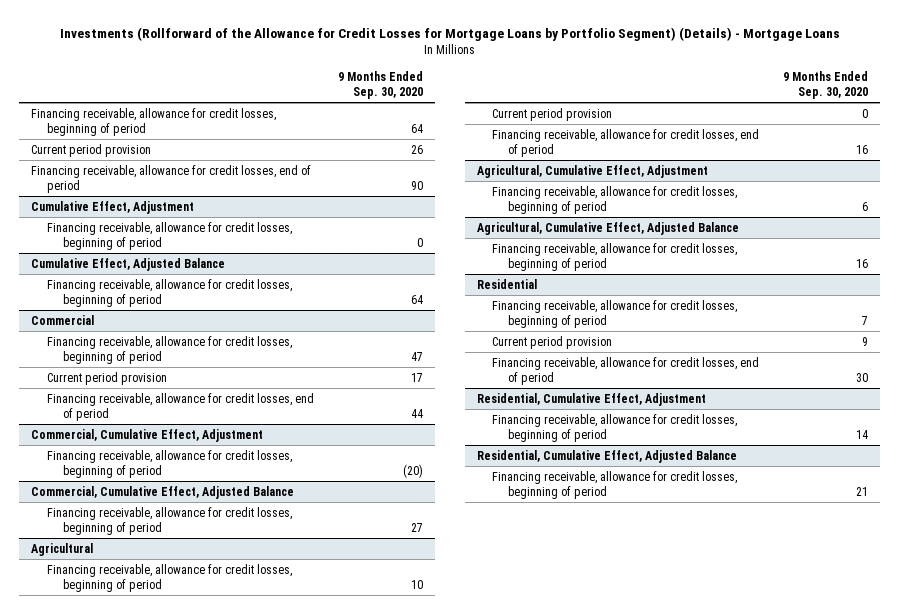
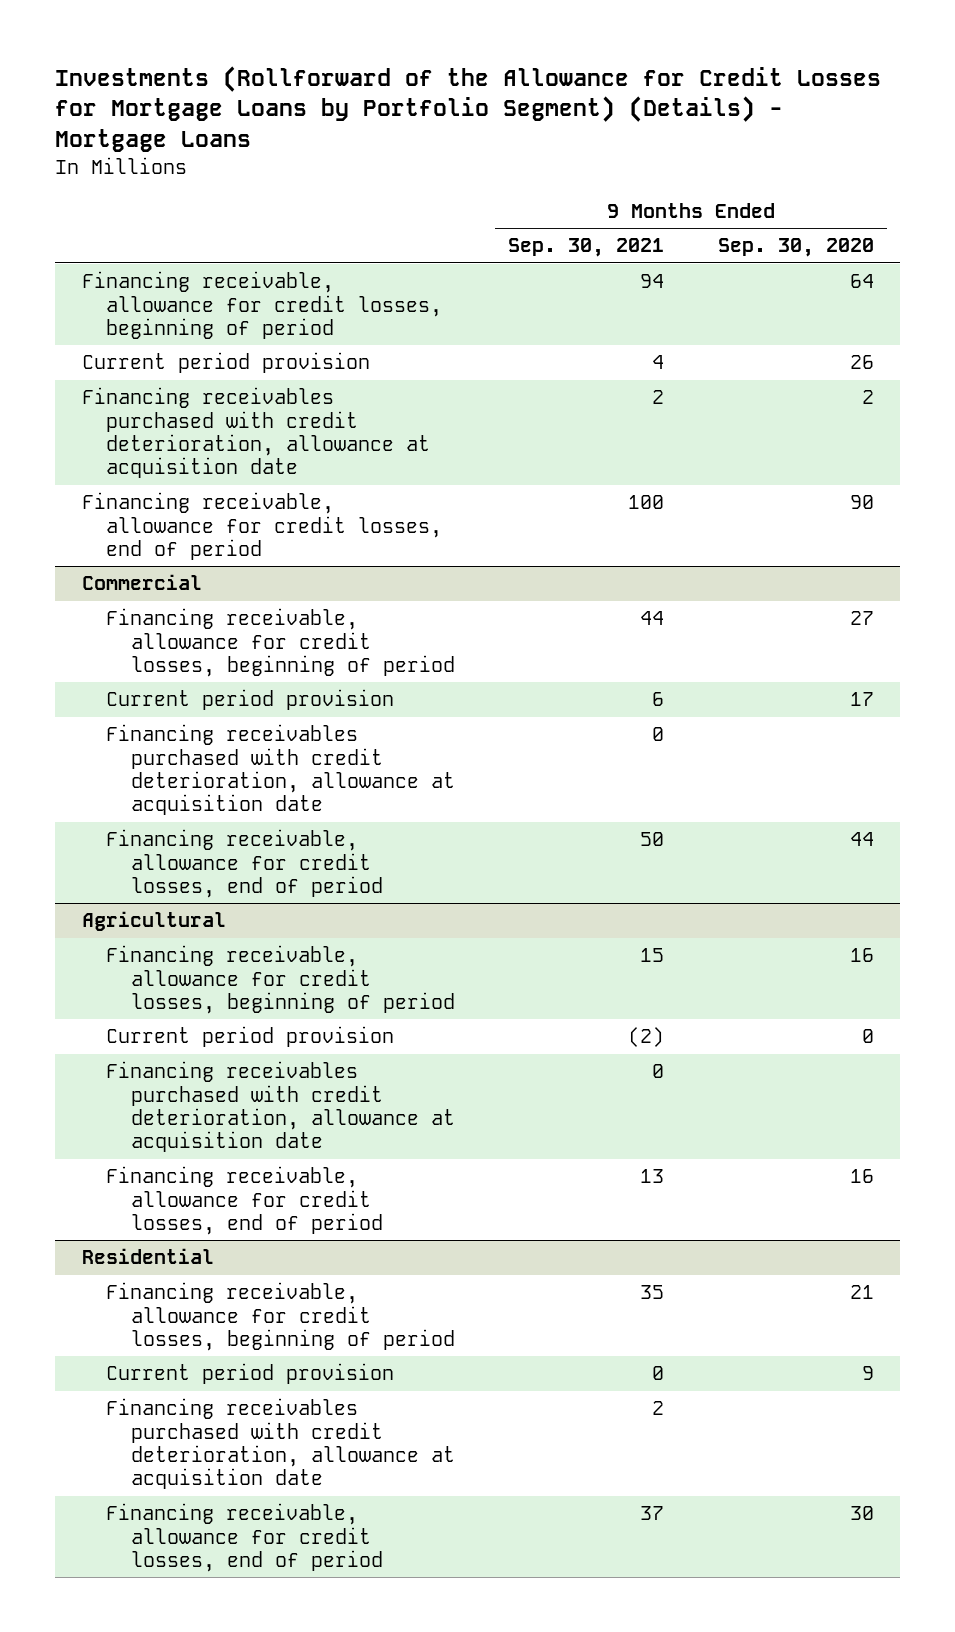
none -> [508,238,665,258] Sep. 30, 2021
none -> [81,387,431,479] Financing receivables purchased with credit deterioration, allowance at acquisition date
[31,200,195,214] Cumulative Effect, Adjustment -> none
[47,221,293,250] Financing receivable, allowance for credit losses, beginning of period -> none
[31,257,226,271] Cumulative Effect, Adjusted Balance -> none
[47,278,293,307] Financing receivable, allowance for credit losses, beginning of period -> none
[411,351,424,361] 47 -> [849,611,874,626] 27
none -> [106,724,455,816] Financing receivables purchased with credit deterioration, allowance at acquisition date
[31,428,264,442] Commercial, Cumulative Effect, Adjustment -> none
[47,449,293,478] Financing receivable, allowance for credit losses, beginning of period -> none
[31,485,295,499] Commercial, Cumulative Effect, Adjusted Balance -> none
[47,506,293,535] Financing receivable, allowance for credit losses, beginning of period -> none
[411,579,424,589] 10 -> [849,948,874,963] 16
none -> [106,1061,455,1153] Financing receivables purchased with credit deterioration, allowance at acquisition date
[476,164,708,178] Agricultural, Cumulative Effect, Adjustment -> none
[492,185,738,214] Financing receivable, allowance for credit losses, beginning of period -> none
[476,221,739,235] Agricultural, Cumulative Effect, Adjusted Balance -> none
[492,242,738,271] Financing receivable, allowance for credit losses, beginning of period -> none
[862,315,869,325] 7 -> [849,1285,874,1300] 21
none -> [106,1398,455,1490] Financing receivables purchased with credit deterioration, allowance at acquisition date
[476,392,706,406] Residential, Cumulative Effect, Adjustment -> none
[492,413,738,442] Financing receivable, allowance for credit losses, beginning of period -> none
[476,449,737,463] Residential, Cumulative Effect, Adjusted Balance -> none
[492,470,738,499] Financing receivable, allowance for credit losses, beginning of period -> none

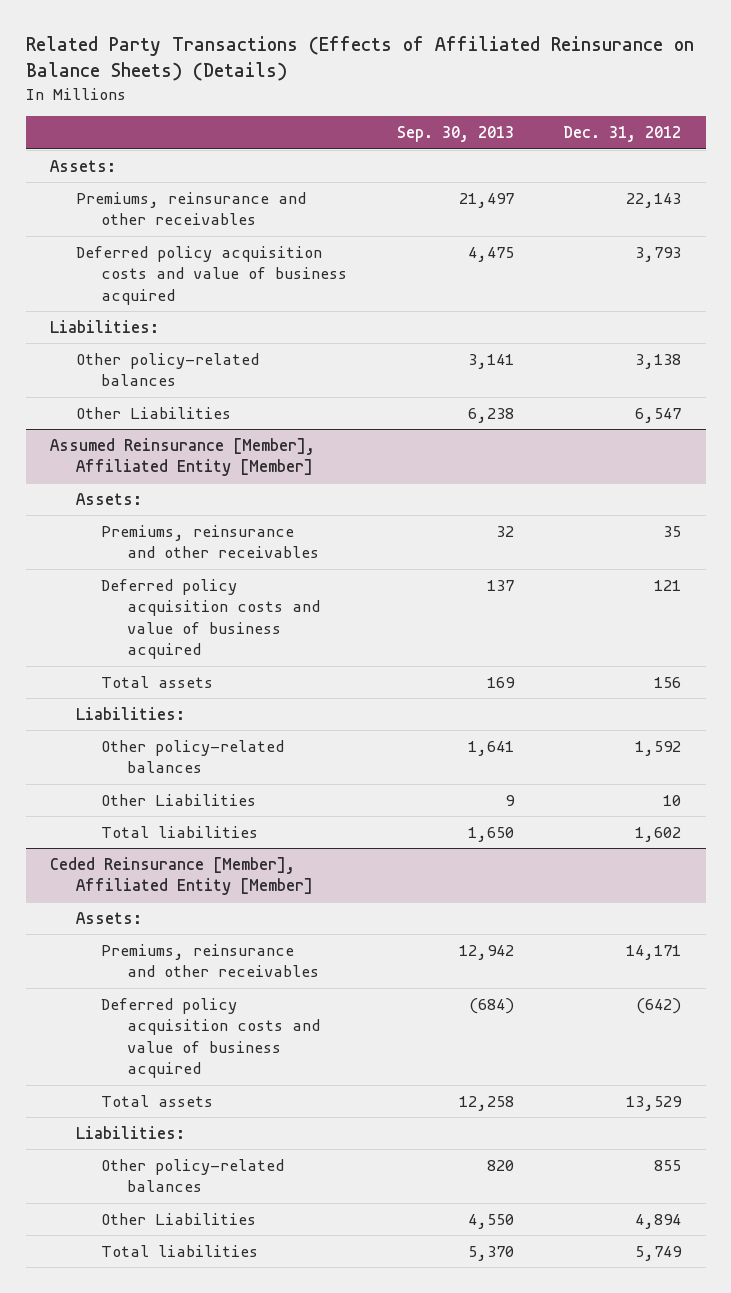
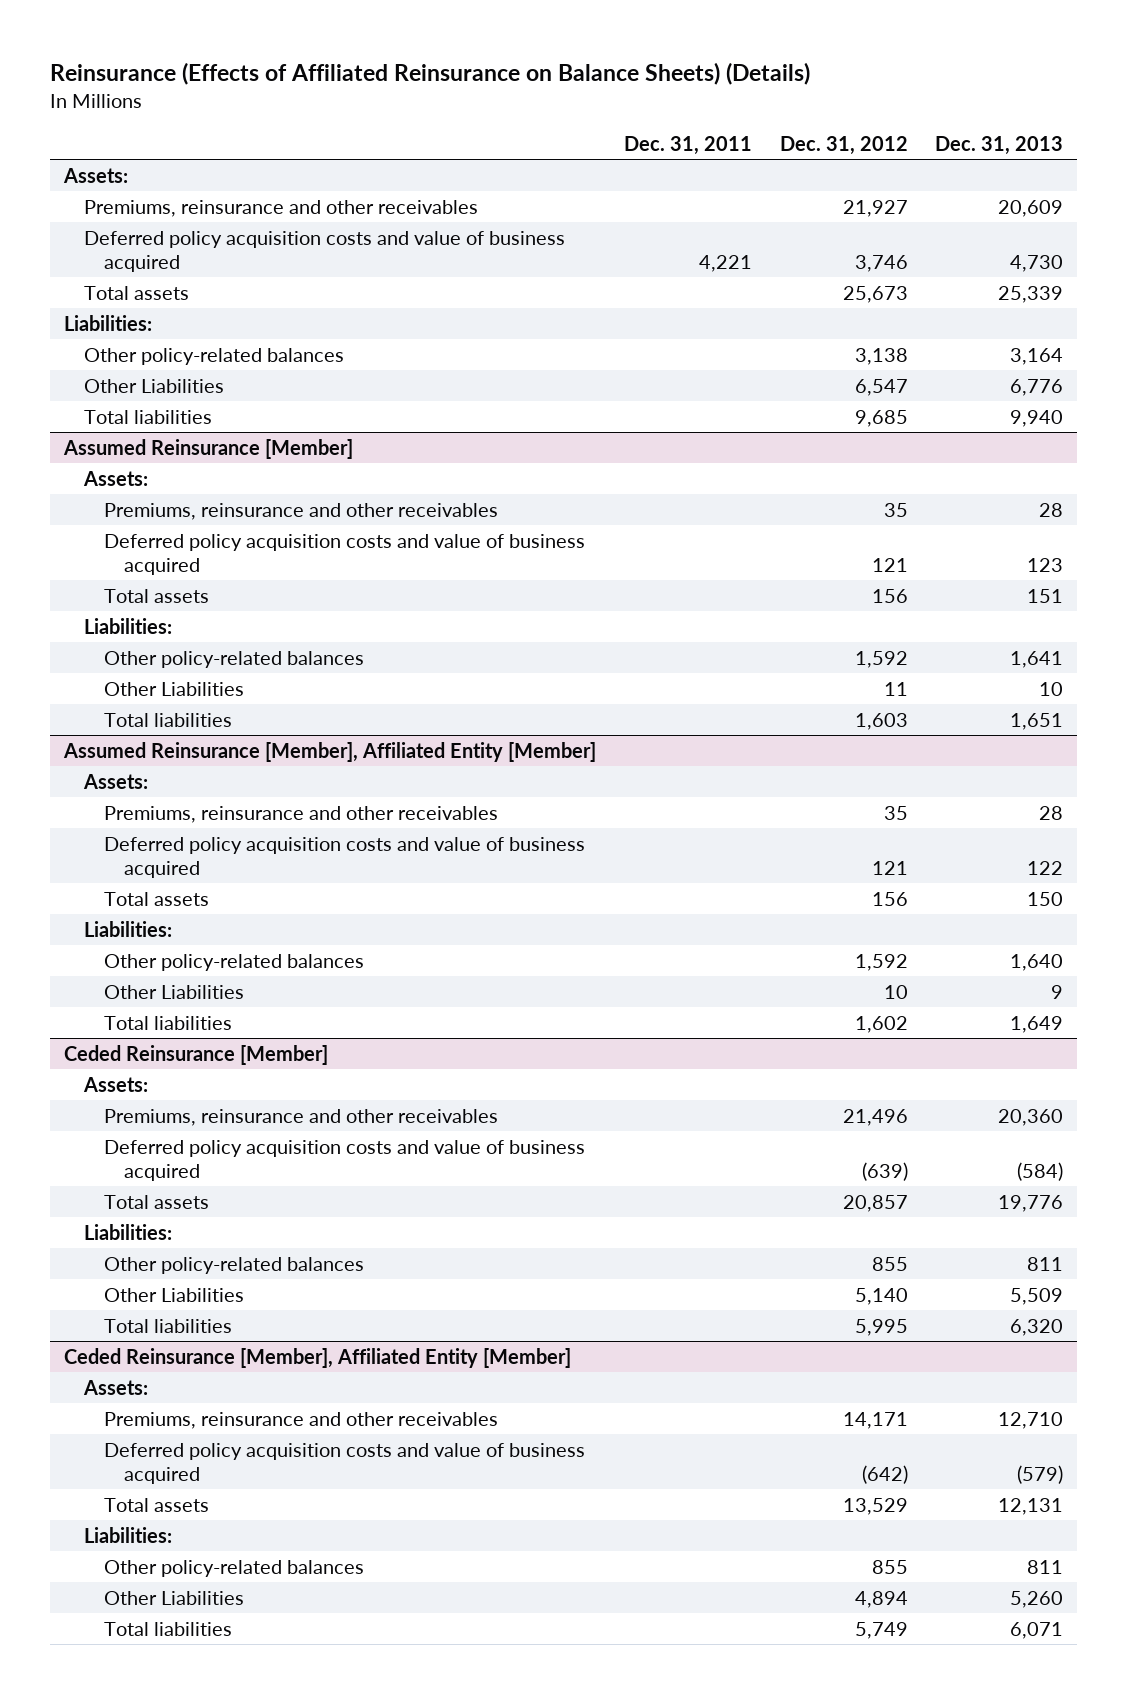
[25,36,694,82] Related Party Transactions (Effects of Affiliated Reinsurance on Balance Sheets) (Details) -> [50,62,811,86] Reinsurance (Effects of Affiliated Reinsurance on Balance Sheets) (Details)
[396,126,514,143] Sep. 30, 2013 -> none
none -> [623,136,752,156] Dec. 31, 2011
none -> [935,136,1064,156] Dec. 31, 2013
[625,192,681,208] 22,143 -> [842,199,908,217] 21,927
[634,246,681,262] 3,793 -> [854,255,908,273] 3,746
none -> [84,285,190,300] Total assets
none -> [84,409,213,424] Total liabilities
none -> [62,438,353,459] Assumed Reinsurance [Member]
none -> [83,470,149,486] Assets:
none -> [104,502,499,520] Premiums, reinsurance and other receivables
none -> [104,533,586,576] Deferred policy acquisition costs and value of business acquired
none -> [104,588,210,603] Total assets
none -> [84,617,173,634] Liabilities:
none -> [104,650,365,668] Other policy-related balances
none -> [104,681,245,696] Other Liabilities
none -> [104,712,233,727] Total liabilities
none -> [63,1044,328,1065] Ceded Reinsurance [Member]
none -> [83,1076,149,1092] Assets:
none -> [104,1108,499,1126] Premiums, reinsurance and other receivables
none -> [104,1139,586,1182] Deferred policy acquisition costs and value of business acquired
none -> [104,1194,210,1209] Total assets
none -> [84,1223,173,1240] Liabilities:
none -> [104,1256,365,1274] Other policy-related balances
none -> [104,1287,245,1302] Other Liabilities
none -> [104,1318,233,1333] Total liabilities

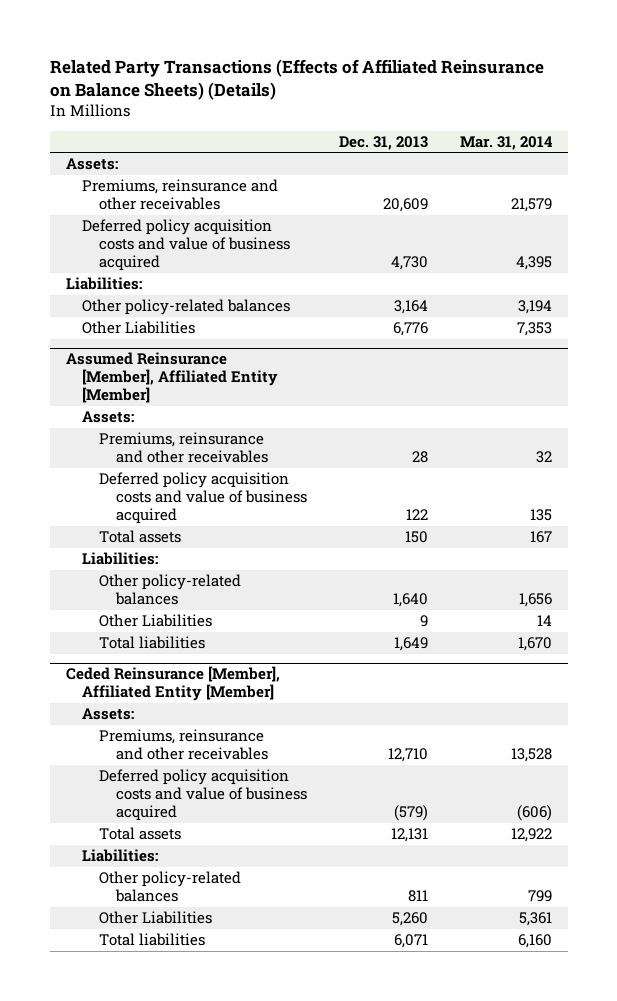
[50,62,811,86] Reinsurance (Effects of Affiliated Reinsurance on Balance Sheets) (Details) -> [49,58,544,100] Related Party Transactions (Effects of Affiliated Reinsurance on Balance Sheets) (Details)
[623,136,752,156] Dec. 31, 2011 -> none
[779,136,908,156] Dec. 31, 2012 -> none
none -> [459,135,553,150] Mar. 31, 2014
[84,285,190,300] Total assets -> none
[84,409,213,424] Total liabilities -> none
[62,438,353,459] Assumed Reinsurance [Member] -> none
[83,470,149,486] Assets: -> none
[104,502,499,520] Premiums, reinsurance and other receivables -> none
[104,533,586,576] Deferred policy acquisition costs and value of business acquired -> none
[104,588,210,603] Total assets -> none
[84,617,173,634] Liabilities: -> none
[104,650,365,668] Other policy-related balances -> none
[104,681,245,696] Other Liabilities -> none
[104,712,233,727] Total liabilities -> none
[63,1044,328,1065] Ceded Reinsurance [Member] -> none
[83,1076,149,1092] Assets: -> none
[104,1108,499,1126] Premiums, reinsurance and other receivables -> none
[104,1139,586,1182] Deferred policy acquisition costs and value of business acquired -> none
[104,1194,210,1209] Total assets -> none
[84,1223,173,1240] Liabilities: -> none
[104,1256,365,1274] Other policy-related balances -> none
[104,1287,245,1302] Other Liabilities -> none
[104,1318,233,1333] Total liabilities -> none

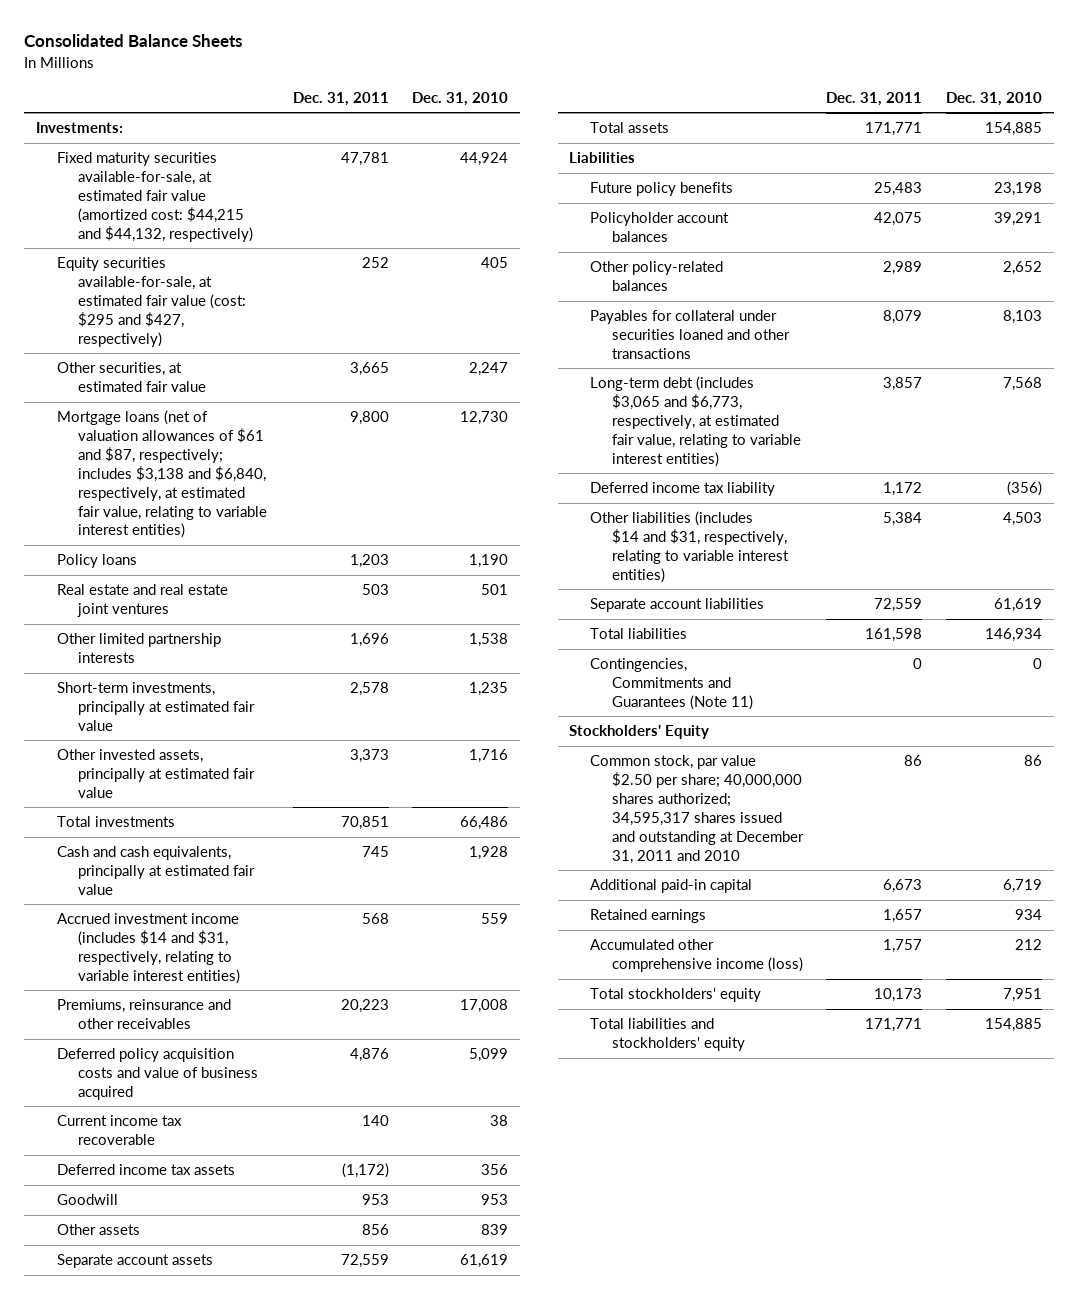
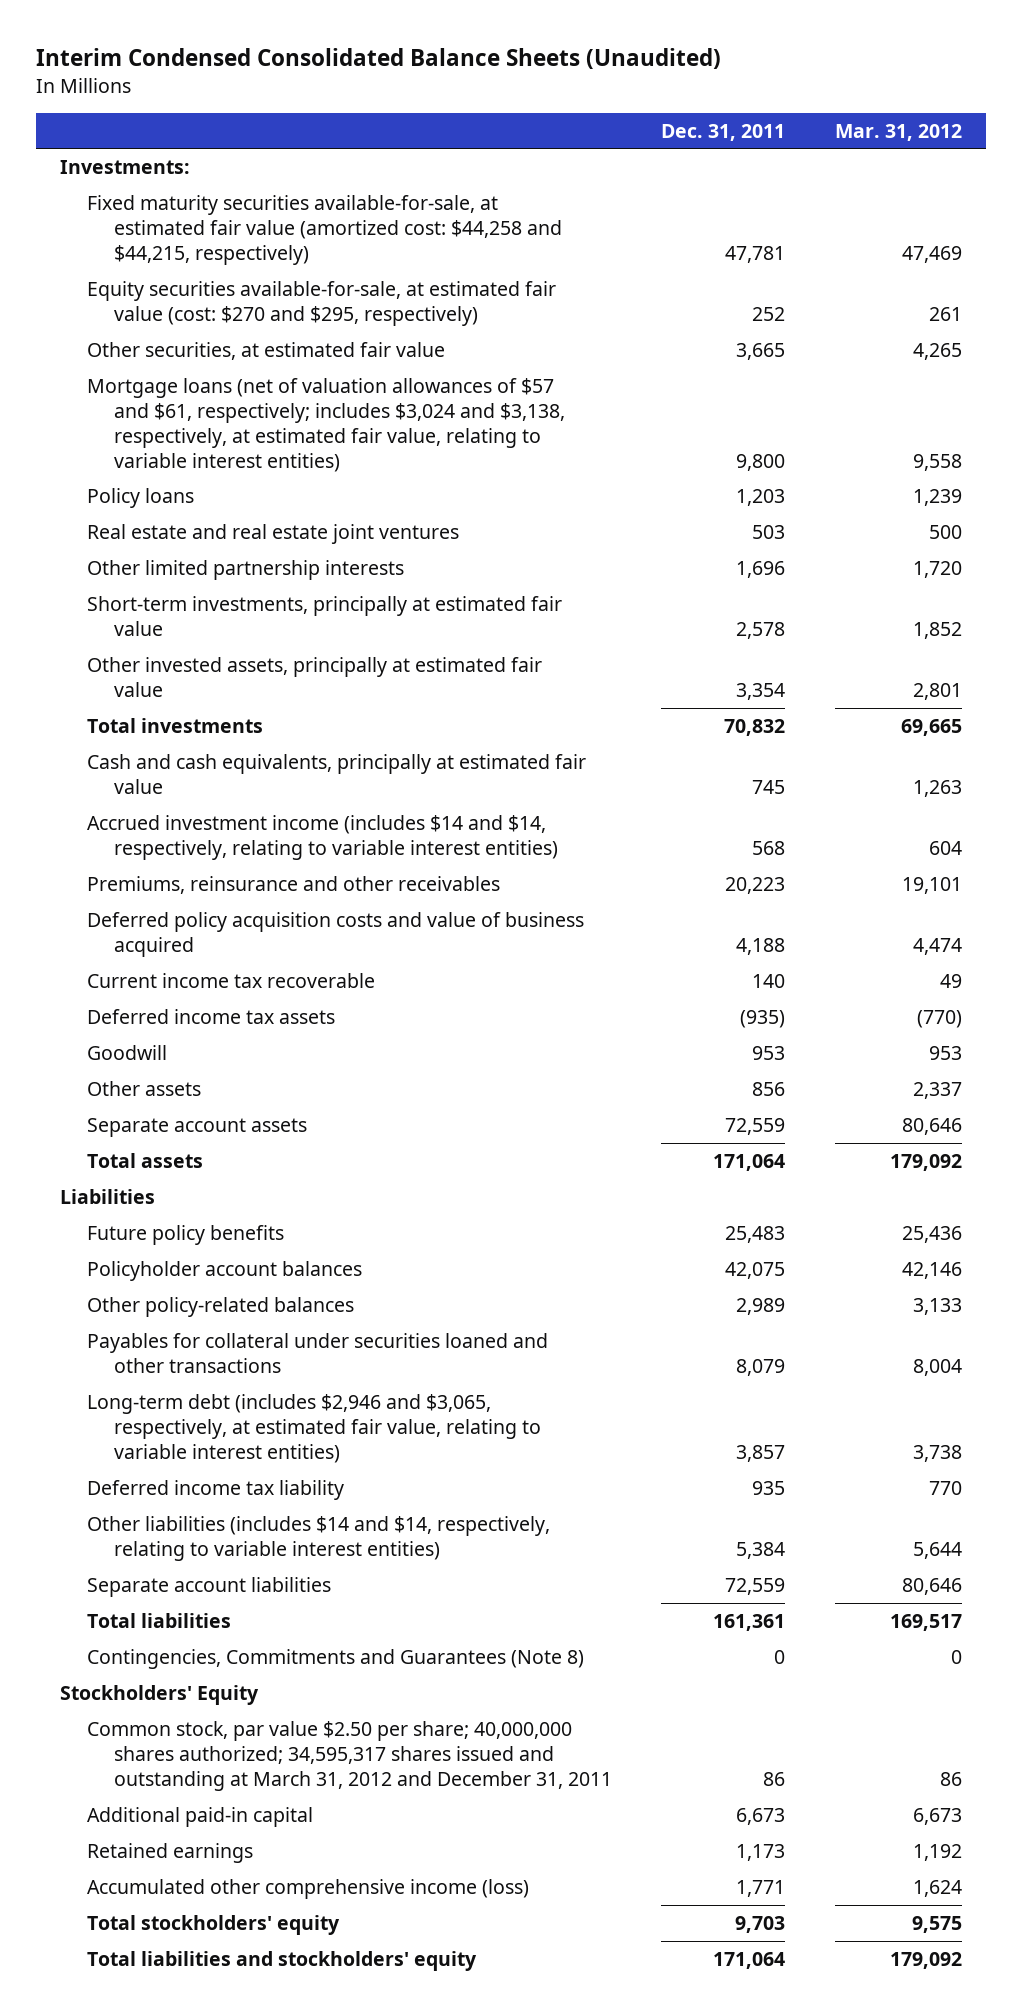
[24,34,243,48] Consolidated Balance Sheets -> [35,48,721,70] Interim Condensed Consolidated Balance Sheets (Unaudited)
[412,91,509,106] Dec. 31, 2010 -> none
none -> [834,123,962,141] Mar. 31, 2012
[57,152,254,242] Fixed maturity securities available-for-sale, at estimated fair value (amortized cost: $44,215 and $44,132, respectively) -> [87,195,562,265] Fixed maturity securities available-for-sale, at estimated fair value (amortized cost: $44,258 and $44,215, respectively)
[57,257,247,347] Equity securities available-for-sale, at estimated fair value (cost: $295 and $427, respectively) -> [87,281,557,326] Equity securities available-for-sale, at estimated fair value (cost: $270 and $295, respectively)
[57,410,268,539] Mortgage loans (net of valuation allowances of $61 and $87, respectively; includes $3,138 and $6,840, respectively, at estimated fair value, relating to variable interest entities) -> [87,378,565,472] Mortgage loans (net of valuation allowances of $57 and $61, respectively; includes $3,024 and $3,138, respectively, at estimated fair value, relating to variable interest entities)
[349,749,389,764] 3,373 -> [736,682,786,700] 3,354
[340,816,389,831] 70,851 -> [724,719,786,737] 70,832
[57,913,241,984] Accrued investment income (includes $14 and $31, respectively, relating to variable interest entities) -> [87,815,558,860] Accrued investment income (includes $14 and $14, respectively, relating to variable interest entities)
[349,1048,389,1063] 4,876 -> [736,937,786,955] 4,188
[341,1163,389,1179] (1,172) -> [740,1010,786,1029] (935)
[865,122,923,137] 171,771 -> [713,1154,786,1172] 171,064
[590,376,801,467] Long-term debt (includes $3,065 and $6,773, respectively, at estimated fair value, relating to variable interest entities) -> [87,1394,541,1463] Long-term debt (includes $2,946 and $3,065, respectively, at estimated fair value, relating to variable interest entities)
[883,482,923,497] 1,172 -> [752,1481,786,1496] 935
[590,511,789,583] Other liabilities (includes $14 and $31, respectively, relating to variable interest entities) -> [87,1516,551,1561] Other liabilities (includes $14 and $14, respectively, relating to variable interest entities)
[865,628,923,643] 161,598 -> [713,1614,786,1632] 161,361
[590,658,753,710] Contingencies, Commitments and Guarantees (Note 11) -> [87,1649,585,1670] Contingencies, Commitments and Guarantees (Note 8)
[590,755,804,864] Common stock, par value $2.50 per share; 40,000,000 shares authorized; 34,595,317 shares issued and outstanding at December 31, 2011 and 2010 -> [87,1721,612,1791] Common stock, par value $2.50 per share; 40,000,000 shares authorized; 34,595,317 shares issued and outstanding at March 31, 2012 and December 31, 2011
[883,909,923,924] 1,657 -> [736,1844,786,1862] 1,173
[883,939,923,954] 1,757 -> [736,1880,786,1898] 1,771
[874,988,923,1003] 10,173 -> [735,1916,786,1934] 9,703
[865,1018,923,1033] 171,771 -> [713,1952,786,1970] 171,064

